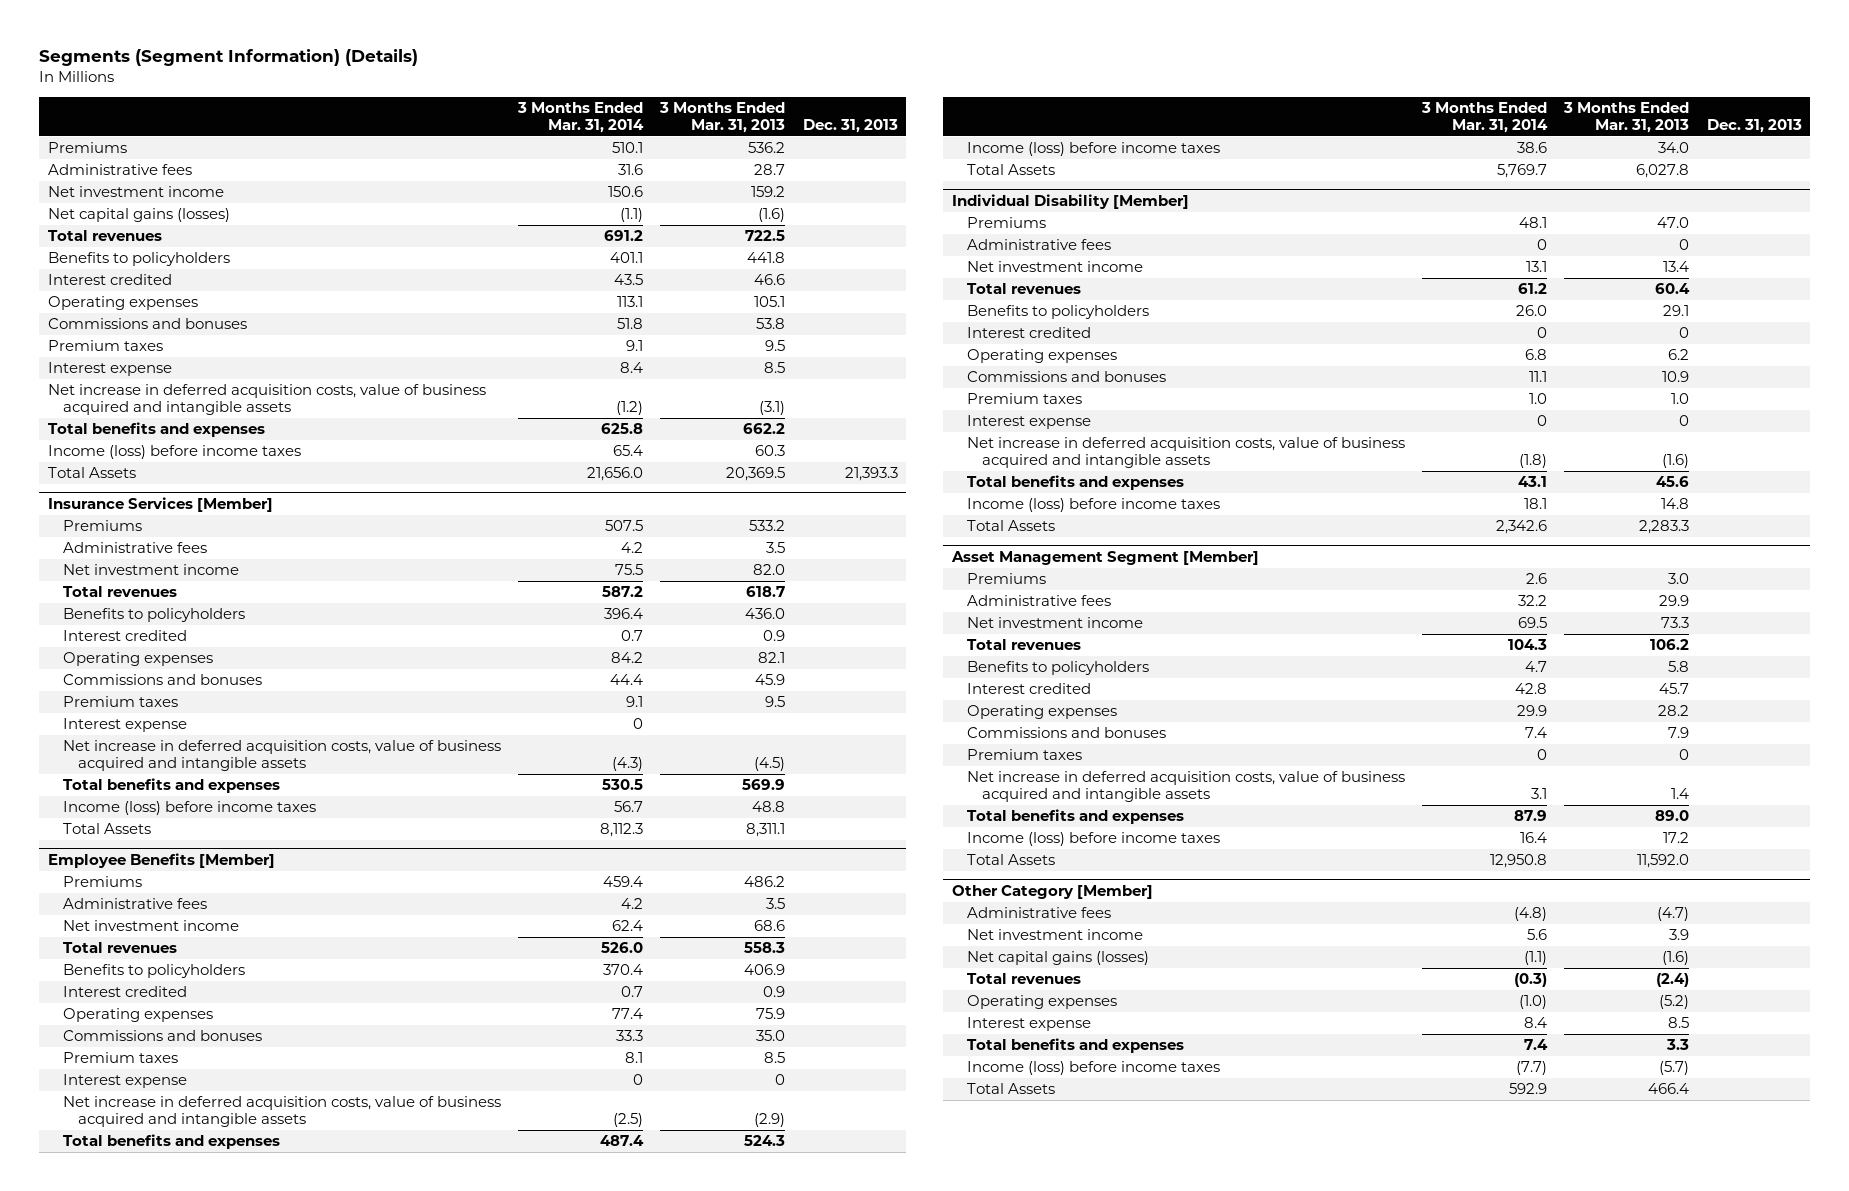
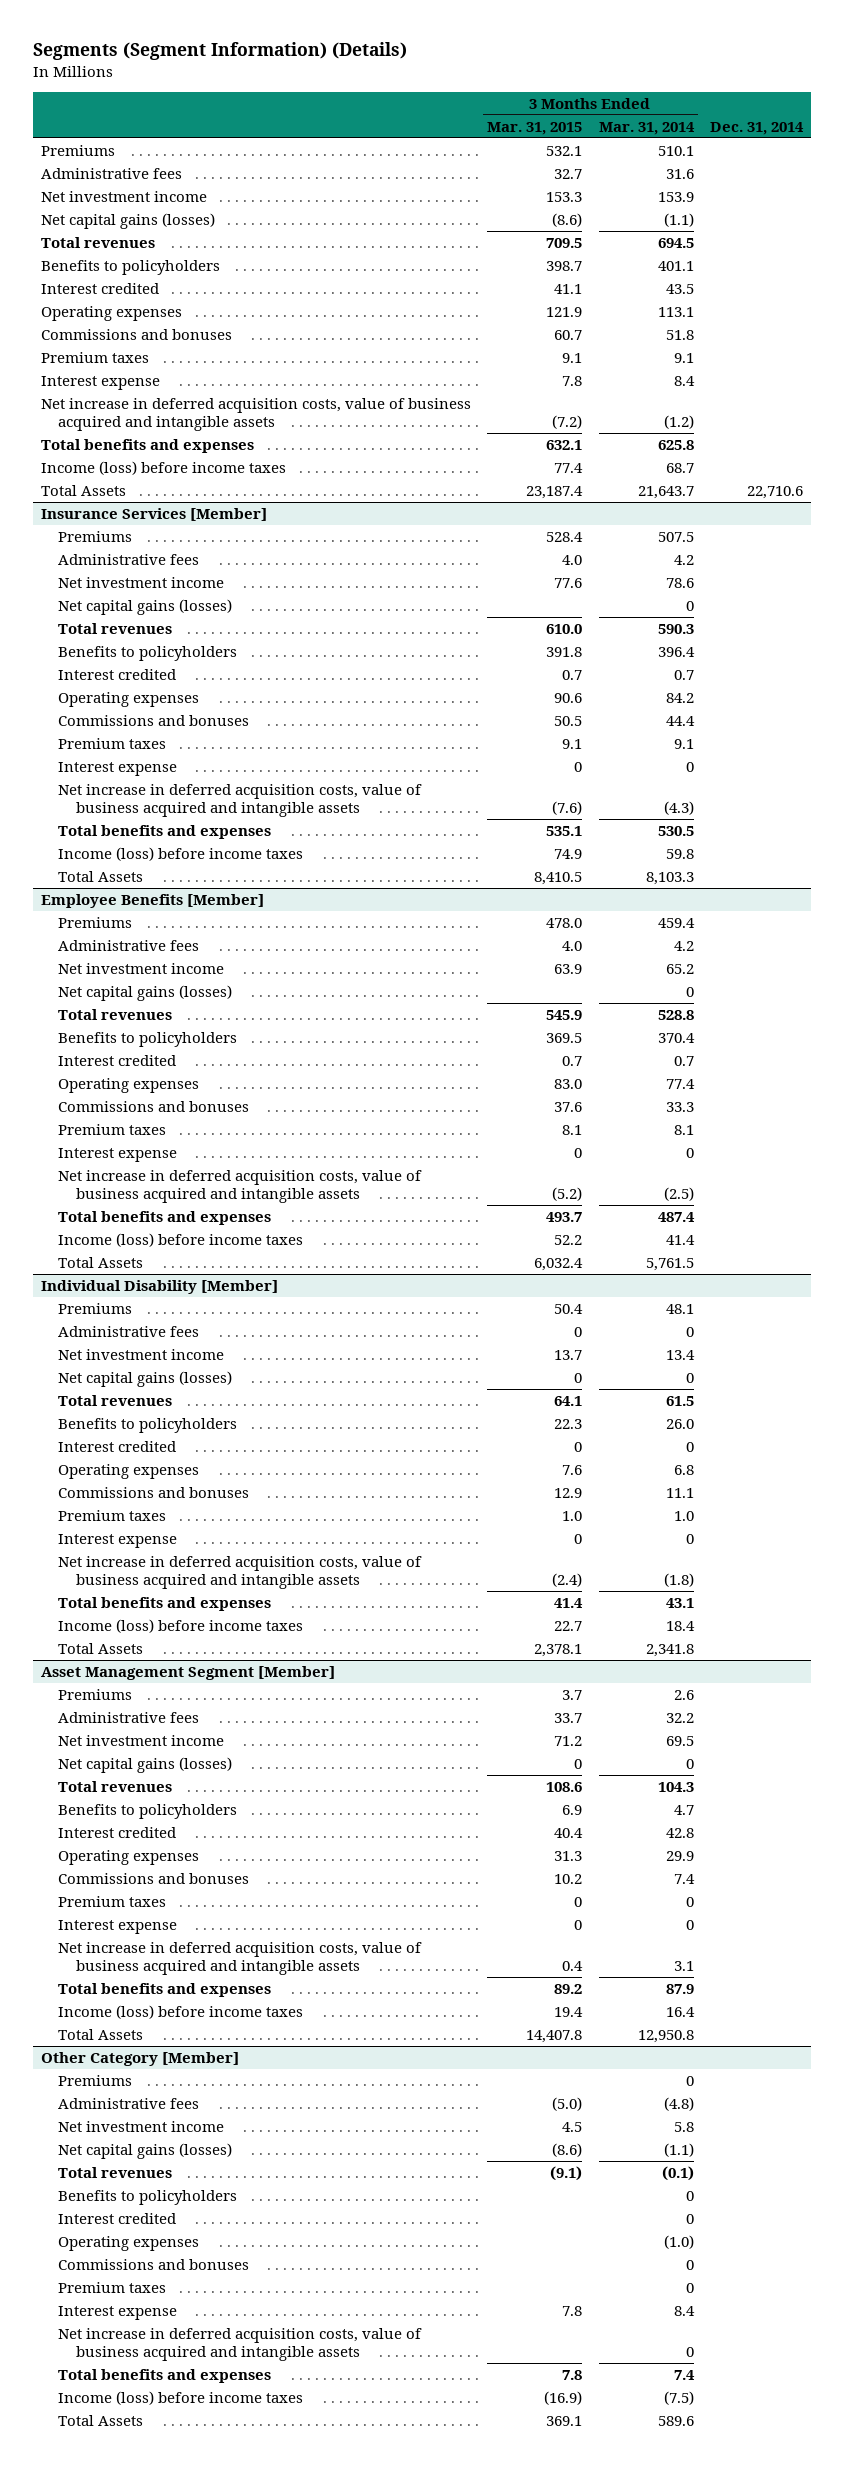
[659,101,786,134] 3 Months Ended Mar. 31, 2013 -> none
[802,119,898,134] Dec. 31, 2013 -> none
none -> [487,121,583,135] Mar. 31, 2015
none -> [709,121,804,135] Dec. 31, 2014
[607,186,643,198] 150.6 -> [657,191,694,202] 153.9
[603,230,643,242] 691.2 -> [657,237,694,248] 694.5
[612,445,643,457] 65.4 -> [665,462,694,473] 68.7
[586,467,643,482] 21,656.0 -> [637,485,694,499] 21,643.7
[614,564,643,576] 75.5 -> [665,577,694,588] 78.6
none -> [58,598,233,615] Net capital gains (losses)
[601,586,643,598] 587.2 -> [657,623,694,634] 590.3
[613,801,643,813] 56.7 -> [665,848,694,859] 59.8
[599,823,643,838] 8,112.3 -> [645,871,694,885] 8,103.3
[611,920,643,932] 62.4 -> [665,963,694,974] 65.2
none -> [58,984,233,1001] Net capital gains (losses)
[600,942,643,954] 526.0 -> [657,1009,694,1020] 528.8
[1516,142,1547,154] 38.6 -> [665,1234,695,1245] 41.4
[1496,164,1547,179] 5,769.7 -> [645,1257,694,1271] 5,761.5
[1525,261,1547,273] 13.1 -> [665,1349,695,1360] 13.4
none -> [58,1370,233,1387] Net capital gains (losses)
[1517,283,1547,295] 61.2 -> [665,1395,694,1406] 61.5
[1523,498,1547,510] 18.1 -> [665,1620,695,1631] 18.4
[1495,520,1547,535] 2,342.6 -> [645,1643,694,1657] 2,341.8
none -> [58,1756,233,1773] Net capital gains (losses)
none -> [58,1919,178,1934] Interest expense
none -> [58,2074,133,2086] Premiums
[1526,929,1547,941] 5.6 -> [673,2121,694,2132] 5.8
[1513,973,1547,988] (0.3) -> [661,2165,694,2181] (0.1)
none -> [58,2189,238,2205] Benefits to policyholders
none -> [58,2212,177,2224] Interest credited
none -> [58,2258,250,2270] Commissions and bonuses
none -> [58,2281,167,2293] Premium taxes
none -> [58,2327,423,2362] Net increase in deferred acquisition costs, value of business acquired and intangible assets
[1515,1061,1547,1076] (7.7) -> [663,2390,694,2405] (7.5)
[1508,1083,1547,1095] 592.9 -> [657,2415,694,2426] 589.6

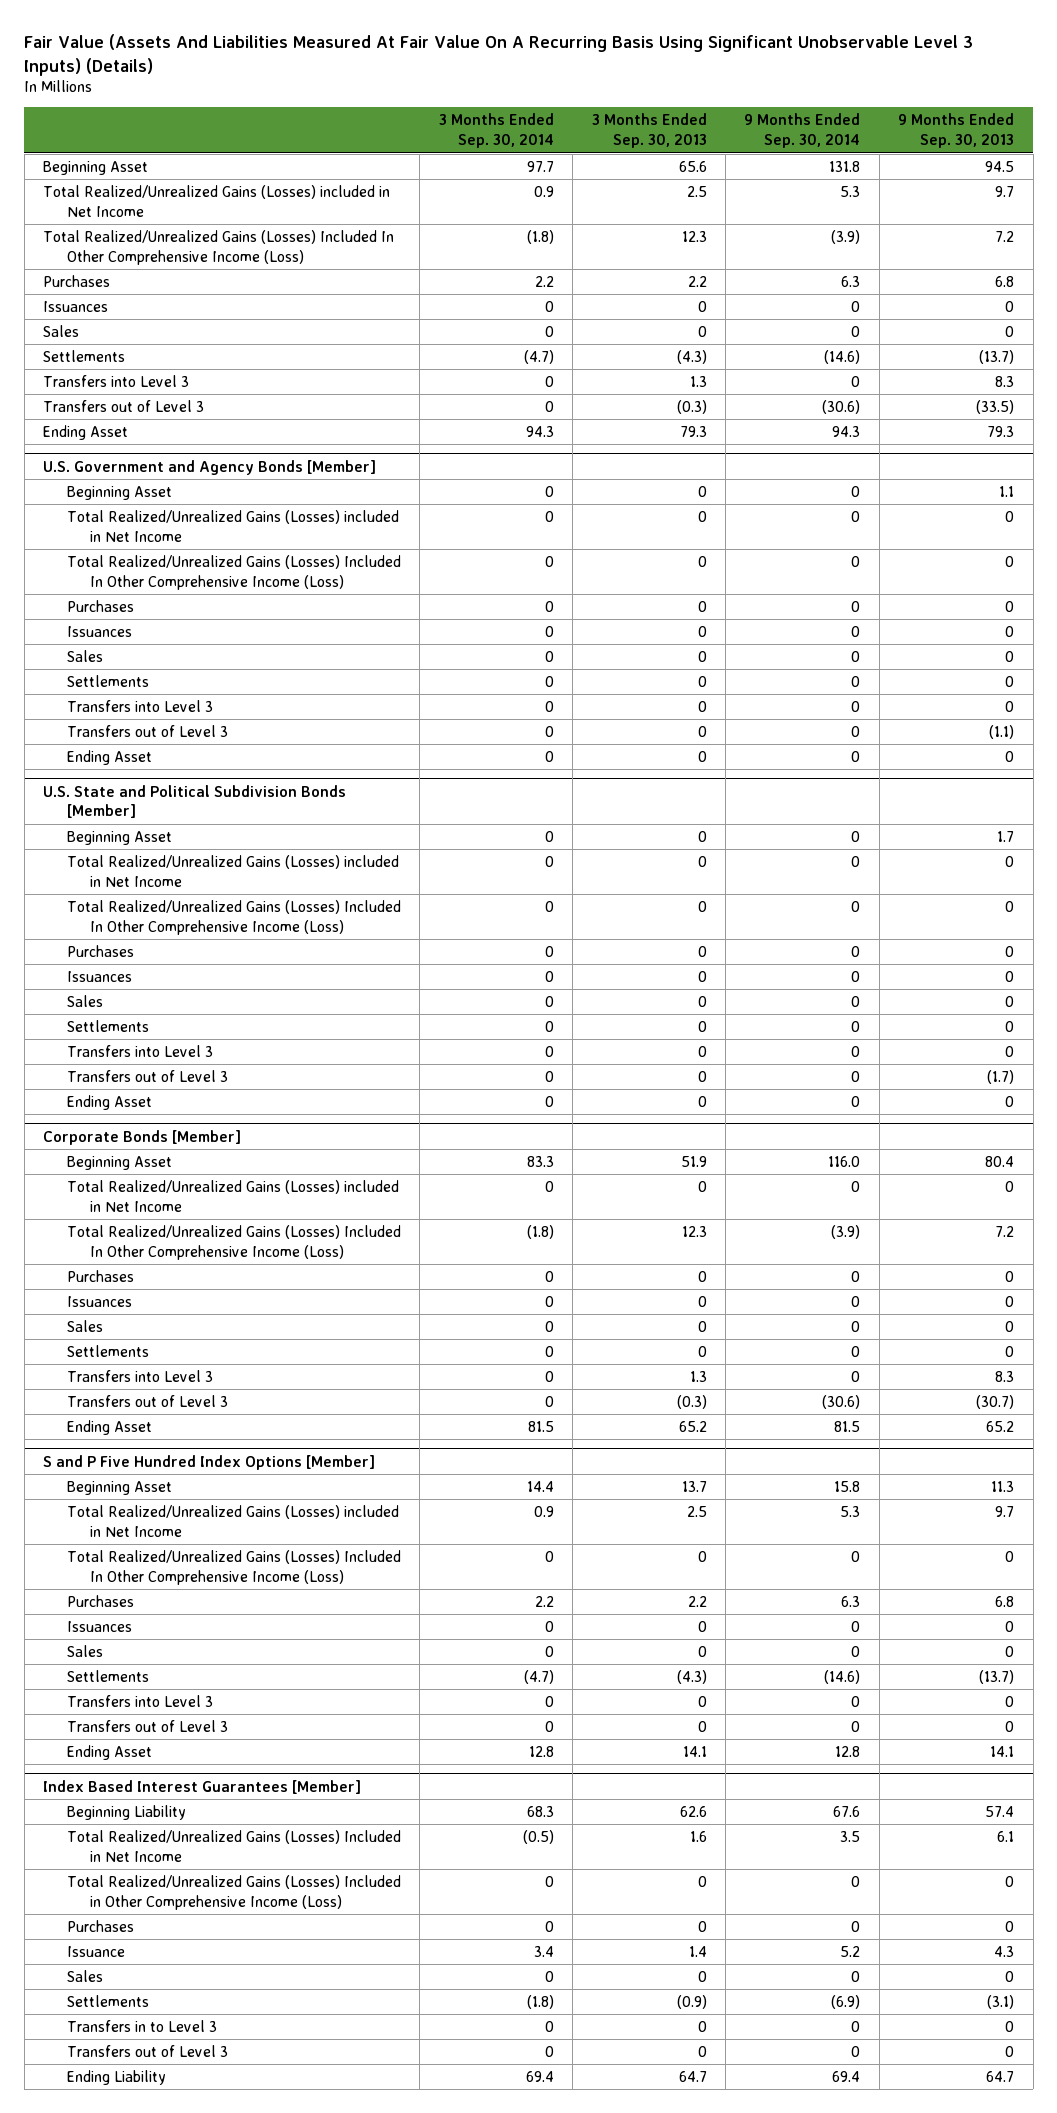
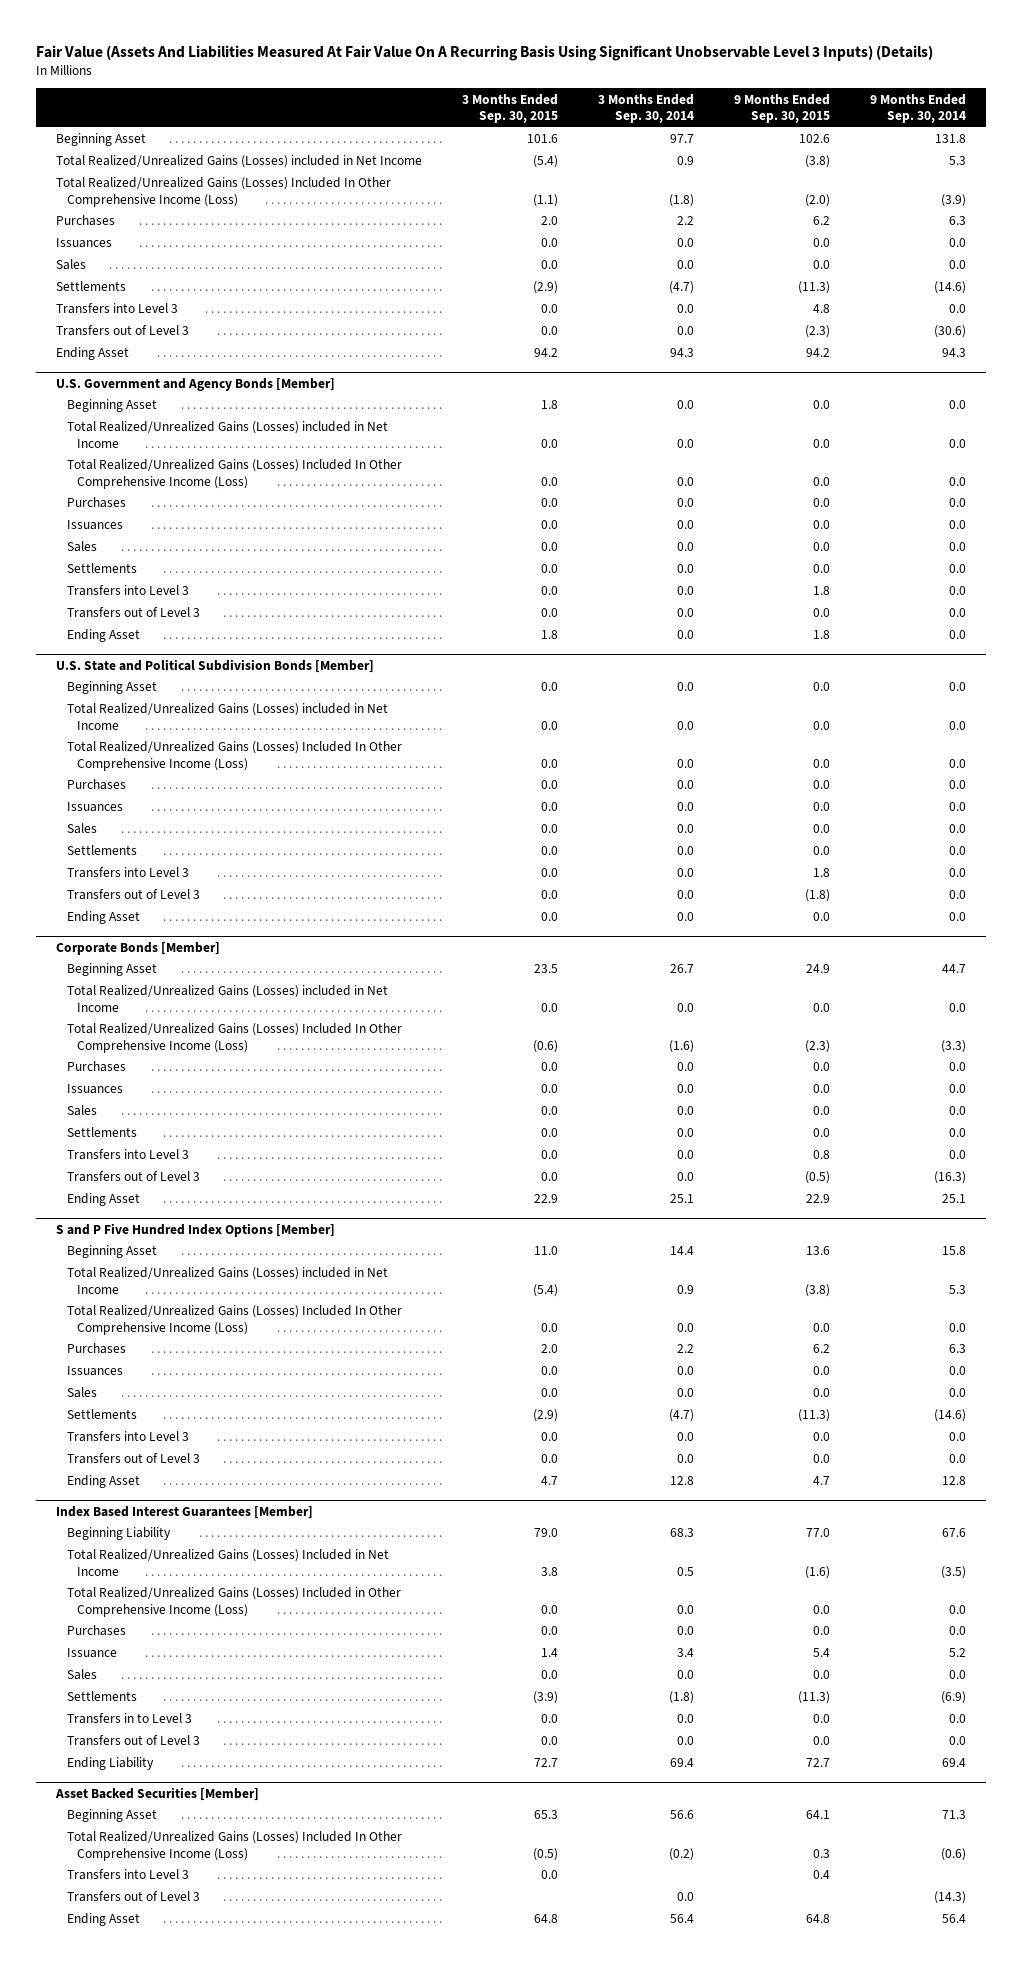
[591,113,707,149] 3 Months Ended Sep. 30, 2013 -> none
[898,113,1015,149] 9 Months Ended Sep. 30, 2013 -> none
none -> [461,93,558,124] 3 Months Ended Sep. 30, 2015
none -> [733,93,830,124] 9 Months Ended Sep. 30, 2015
[544,300,554,312] 0 -> [676,238,694,248] 0.0
[851,300,861,312] 0 -> [948,238,966,248] 0.0
[544,325,554,337] 0 -> [676,260,694,270] 0.0
[851,325,861,337] 0 -> [948,260,966,270] 0.0
[544,375,554,387] 0 -> [676,304,694,314] 0.0
[851,375,861,387] 0 -> [948,304,966,314] 0.0
[544,400,554,412] 0 -> [676,326,694,336] 0.0
[544,485,554,497] 0 -> [676,400,694,410] 0.0
[851,485,861,497] 0 -> [948,400,966,410] 0.0
[544,510,554,522] 0 -> [676,438,694,448] 0.0
[851,510,861,522] 0 -> [948,438,966,448] 0.0
[544,555,554,567] 0 -> [676,476,694,486] 0.0
[851,555,861,567] 0 -> [948,476,966,486] 0.0
[544,600,554,612] 0 -> [676,498,694,508] 0.0
[851,600,861,612] 0 -> [948,498,966,508] 0.0
[544,625,554,637] 0 -> [676,520,694,530] 0.0
[851,625,861,637] 0 -> [948,520,966,530] 0.0
[544,650,554,662] 0 -> [676,542,694,552] 0.0
[851,650,861,662] 0 -> [948,542,966,552] 0.0
[544,675,554,687] 0 -> [676,564,694,574] 0.0
[851,675,861,687] 0 -> [948,564,966,574] 0.0
[544,700,554,712] 0 -> [676,586,694,596] 0.0
[851,700,861,712] 0 -> [948,586,966,596] 0.0
[544,725,554,737] 0 -> [676,608,694,618] 0.0
[851,725,861,737] 0 -> [948,608,966,618] 0.0
[544,750,554,762] 0 -> [676,630,694,640] 0.0
[851,750,861,762] 0 -> [948,630,966,640] 0.0
[544,830,554,842] 0 -> [676,682,694,692] 0.0
[851,830,861,842] 0 -> [948,682,966,692] 0.0
[544,855,554,867] 0 -> [676,720,694,730] 0.0
[851,855,861,867] 0 -> [948,720,966,730] 0.0
[544,900,554,912] 0 -> [676,758,694,768] 0.0
[851,900,861,912] 0 -> [948,758,966,768] 0.0
[544,945,554,957] 0 -> [676,780,694,790] 0.0
[851,945,861,957] 0 -> [948,780,966,790] 0.0
[544,970,554,982] 0 -> [676,802,694,812] 0.0
[851,970,861,982] 0 -> [948,802,966,812] 0.0
[544,995,554,1007] 0 -> [676,824,694,834] 0.0
[851,995,861,1007] 0 -> [948,824,966,834] 0.0
[544,1020,554,1032] 0 -> [676,846,694,856] 0.0
[851,1020,861,1032] 0 -> [948,846,966,856] 0.0
[544,1045,554,1057] 0 -> [676,868,694,878] 0.0
[851,1045,861,1057] 0 -> [948,868,966,878] 0.0
[544,1070,554,1082] 0 -> [676,890,694,900] 0.0
[851,1070,861,1082] 0 -> [948,890,966,900] 0.0
[544,1095,554,1107] 0 -> [676,912,694,922] 0.0
[851,1095,861,1107] 0 -> [948,912,966,922] 0.0
[526,1155,554,1167] 83.3 -> [669,964,694,974] 26.7
[828,1155,861,1167] 116.0 -> [941,964,966,974] 44.7
[544,1180,554,1192] 0 -> [676,1002,694,1012] 0.0
[851,1180,861,1192] 0 -> [948,1002,966,1012] 0.0
[526,1224,554,1239] (1.8) -> [668,1039,694,1053] (1.6)
[831,1224,861,1239] (3.9) -> [940,1039,966,1053] (3.3)
[544,1270,554,1282] 0 -> [676,1062,694,1072] 0.0
[851,1270,861,1282] 0 -> [948,1062,966,1072] 0.0
[544,1295,554,1307] 0 -> [676,1084,694,1094] 0.0
[851,1295,861,1307] 0 -> [948,1084,966,1094] 0.0
[544,1320,554,1332] 0 -> [676,1106,694,1116] 0.0
[851,1320,861,1332] 0 -> [948,1106,966,1116] 0.0
[544,1345,554,1357] 0 -> [676,1128,694,1138] 0.0
[851,1345,861,1357] 0 -> [948,1128,966,1138] 0.0
[544,1370,554,1382] 0 -> [676,1150,694,1160] 0.0
[851,1370,861,1382] 0 -> [948,1150,966,1160] 0.0
[544,1395,554,1407] 0 -> [676,1172,694,1182] 0.0
[822,1394,861,1409] (30.6) -> [933,1171,966,1185] (16.3)
[527,1420,554,1432] 81.5 -> [669,1194,694,1204] 25.1
[834,1420,861,1432] 81.5 -> [941,1194,966,1204] 25.1
[544,1550,554,1562] 0 -> [676,1322,694,1332] 0.0
[851,1550,861,1562] 0 -> [948,1322,966,1332] 0.0
[544,1620,554,1632] 0 -> [676,1366,694,1376] 0.0
[851,1620,861,1632] 0 -> [948,1366,966,1376] 0.0
[544,1645,554,1657] 0 -> [676,1388,694,1398] 0.0
[851,1645,861,1657] 0 -> [948,1388,966,1398] 0.0
[544,1695,554,1707] 0 -> [676,1432,694,1442] 0.0
[851,1695,861,1707] 0 -> [948,1432,966,1442] 0.0
[544,1720,554,1732] 0 -> [676,1454,694,1464] 0.0
[851,1720,861,1732] 0 -> [948,1454,966,1464] 0.0
[522,1829,554,1844] (0.5) -> [676,1566,694,1576] 0.5
[840,1830,861,1842] 3.5 -> [940,1565,966,1579] (3.5)
[544,1875,554,1887] 0 -> [676,1604,694,1614] 0.0
[851,1875,861,1887] 0 -> [948,1604,966,1614] 0.0
[544,1920,554,1932] 0 -> [676,1626,694,1636] 0.0
[851,1920,861,1932] 0 -> [948,1626,966,1636] 0.0
[544,1970,554,1982] 0 -> [676,1670,694,1680] 0.0
[851,1970,861,1982] 0 -> [948,1670,966,1680] 0.0
[544,2020,554,2032] 0 -> [676,1714,694,1724] 0.0
[851,2020,861,2032] 0 -> [948,1714,966,1724] 0.0
[544,2045,554,2057] 0 -> [676,1736,694,1746] 0.0
[851,2045,861,2057] 0 -> [948,1736,966,1746] 0.0
none -> [54,1786,259,1801] Asset Backed Securities [Member]
none -> [66,1809,157,1823] Beginning Asset
none -> [66,1831,402,1861] Total Realized/Unrealized Gains (Losses) Included In Other Comprehensive Income (Loss)
none -> [66,1869,189,1881] Transfers into Level 3
none -> [66,1891,200,1903] Transfers out of Level 3
none -> [66,1913,140,1927] Ending Asset

